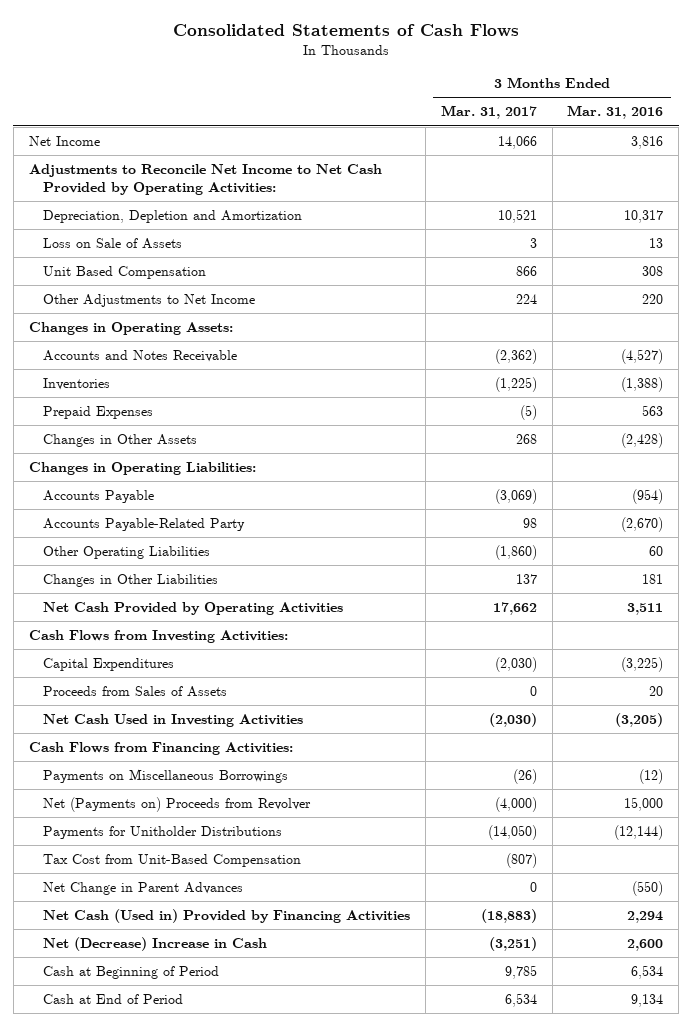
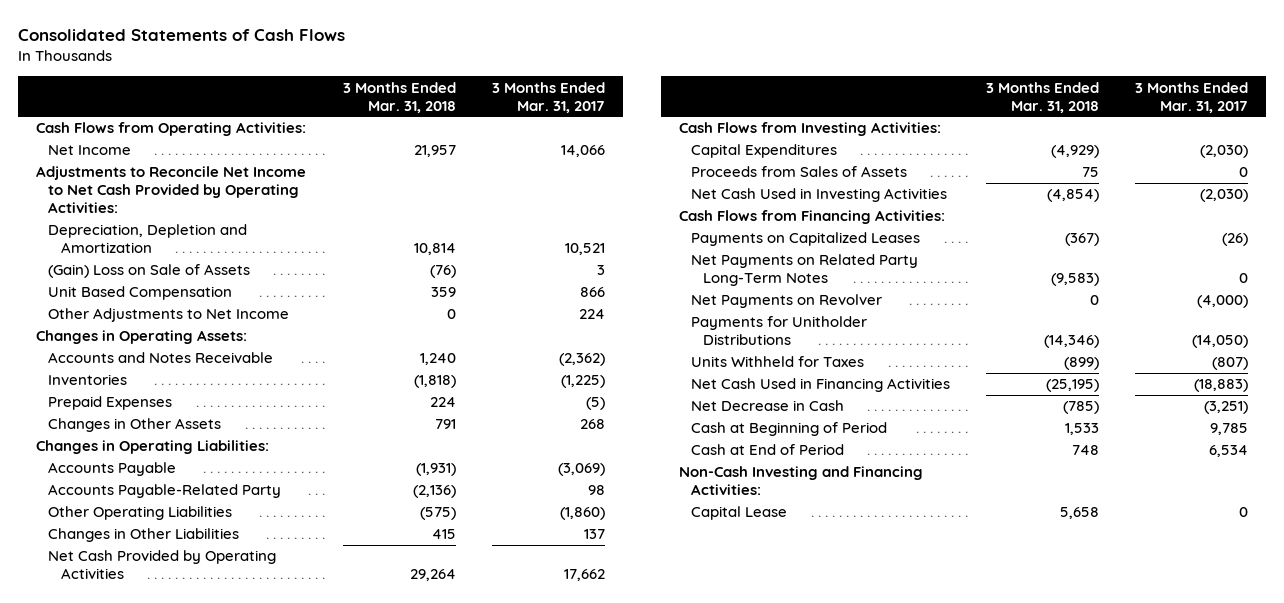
[567,105,664,120] Mar. 31, 2016 -> none
none -> [343,81,457,113] 3 Months Ended Mar. 31, 2018
none -> [36,122,307,137] Cash Flows from Operating Activities:
[43,238,183,250] Loss on Sale of Assets -> [48,264,251,279] (Gain) Loss on Sale of Assets
[43,769,289,784] Payments on Miscellaneous Borrowings -> none
none -> [691,232,921,247] Payments on Capitalized Leases
none -> [691,254,919,287] Net Payments on Related Party Long-Term Notes
[43,797,312,813] Net (Payments on) Proceeds from Revolver -> [691,294,883,309] Net Payments on Revolver
[43,882,244,896] Net Change in Parent Advances -> none
[43,854,302,868] Tax Cost from Unit-Based Compensation -> [691,356,865,368] Units Withheld for Taxes
[43,909,411,924] Net Cash (Used in) Provided by Financing Activities -> [691,378,951,393] Net Cash Used in Financing Activities
[43,937,268,952] Net (Decrease) Increase in Cash -> [691,400,845,412] Net Decrease in Cash
none -> [678,466,923,496] Non-Cash Investing and Financing Activities:
none -> [691,506,788,521] Capital Lease

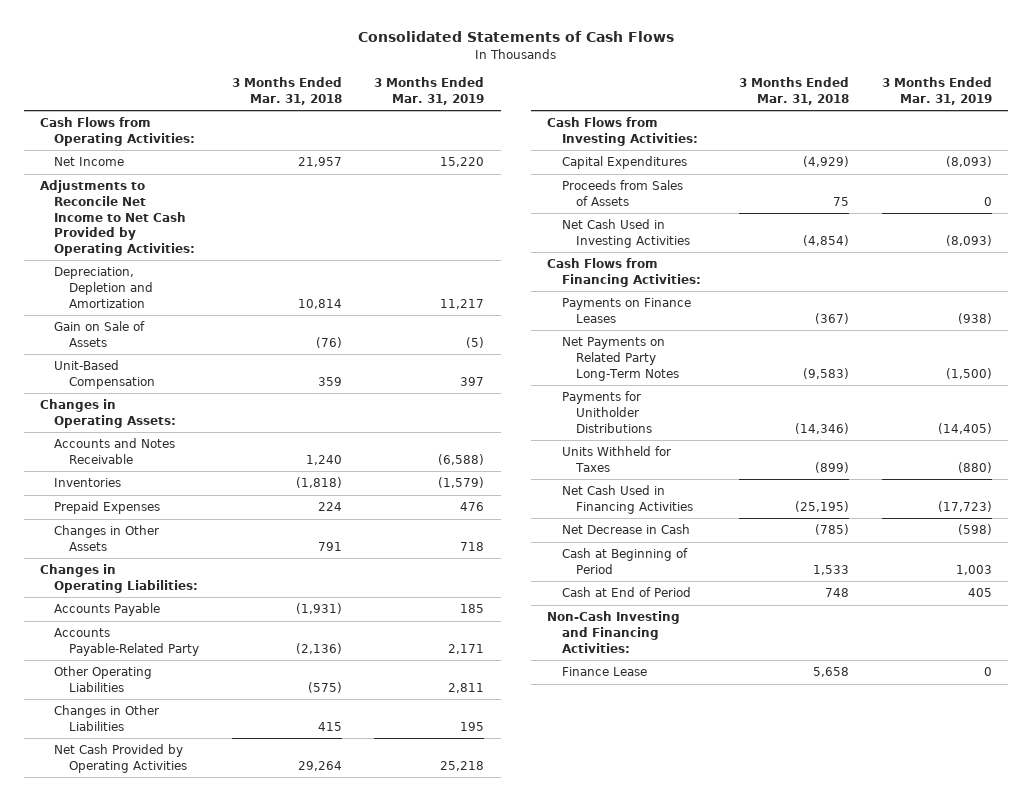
[492,81,606,113] 3 Months Ended Mar. 31, 2017 -> none
none -> [374,76,485,105] 3 Months Ended Mar. 31, 2019
[48,308,290,323] Other Adjustments to Net Income -> none
[48,264,251,279] (Gain) Loss on Sale of Assets -> [54,321,146,347] Gain on Sale of Assets
[48,286,233,301] Unit Based Compensation -> [54,360,156,389] Unit-Based Compensation
[691,232,921,247] Payments on Capitalized Leases -> [561,298,691,323] Payments on Finance Leases
[691,294,883,309] Net Payments on Revolver -> none
[691,506,788,521] Capital Lease -> [561,667,647,677] Finance Lease

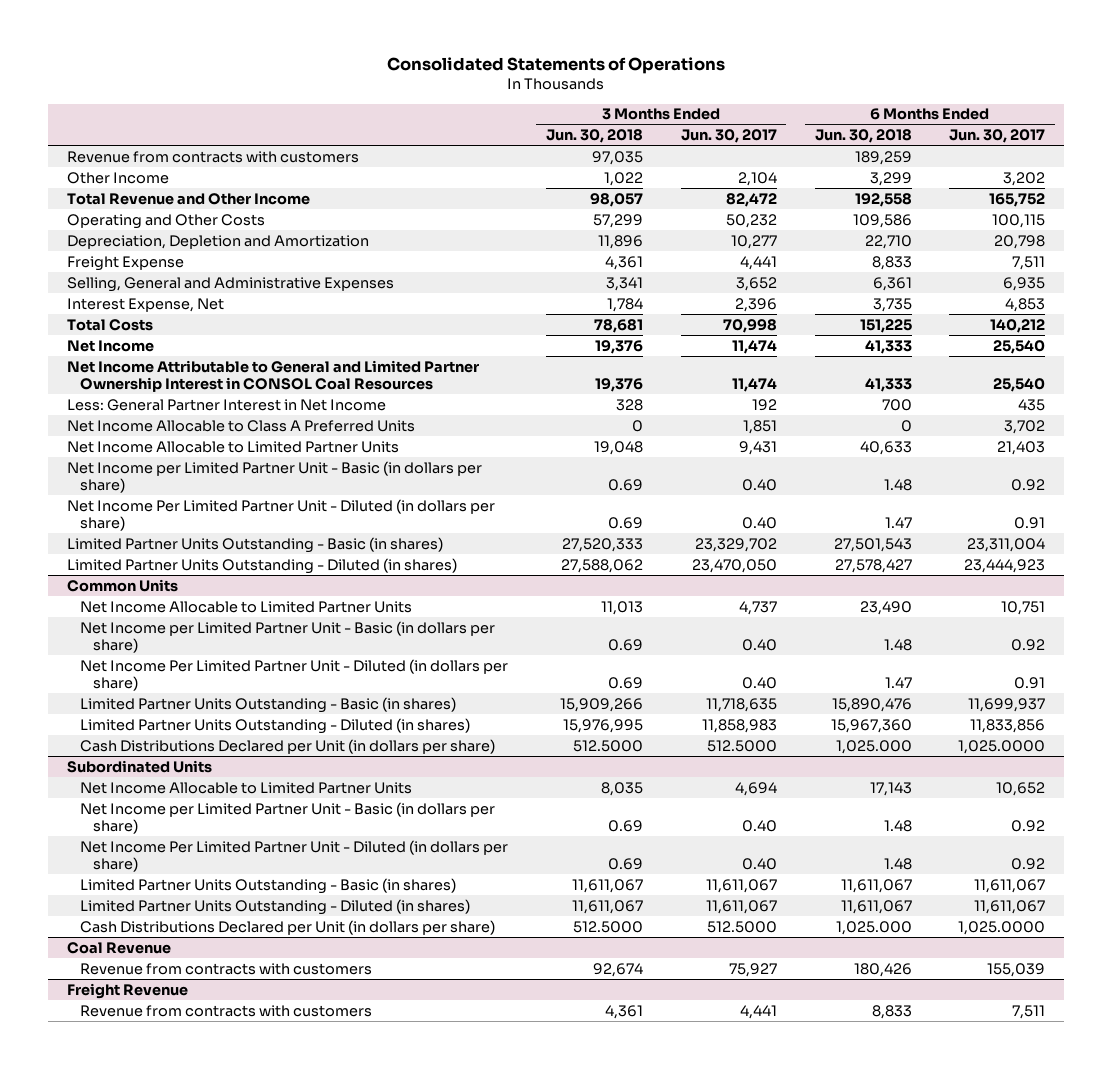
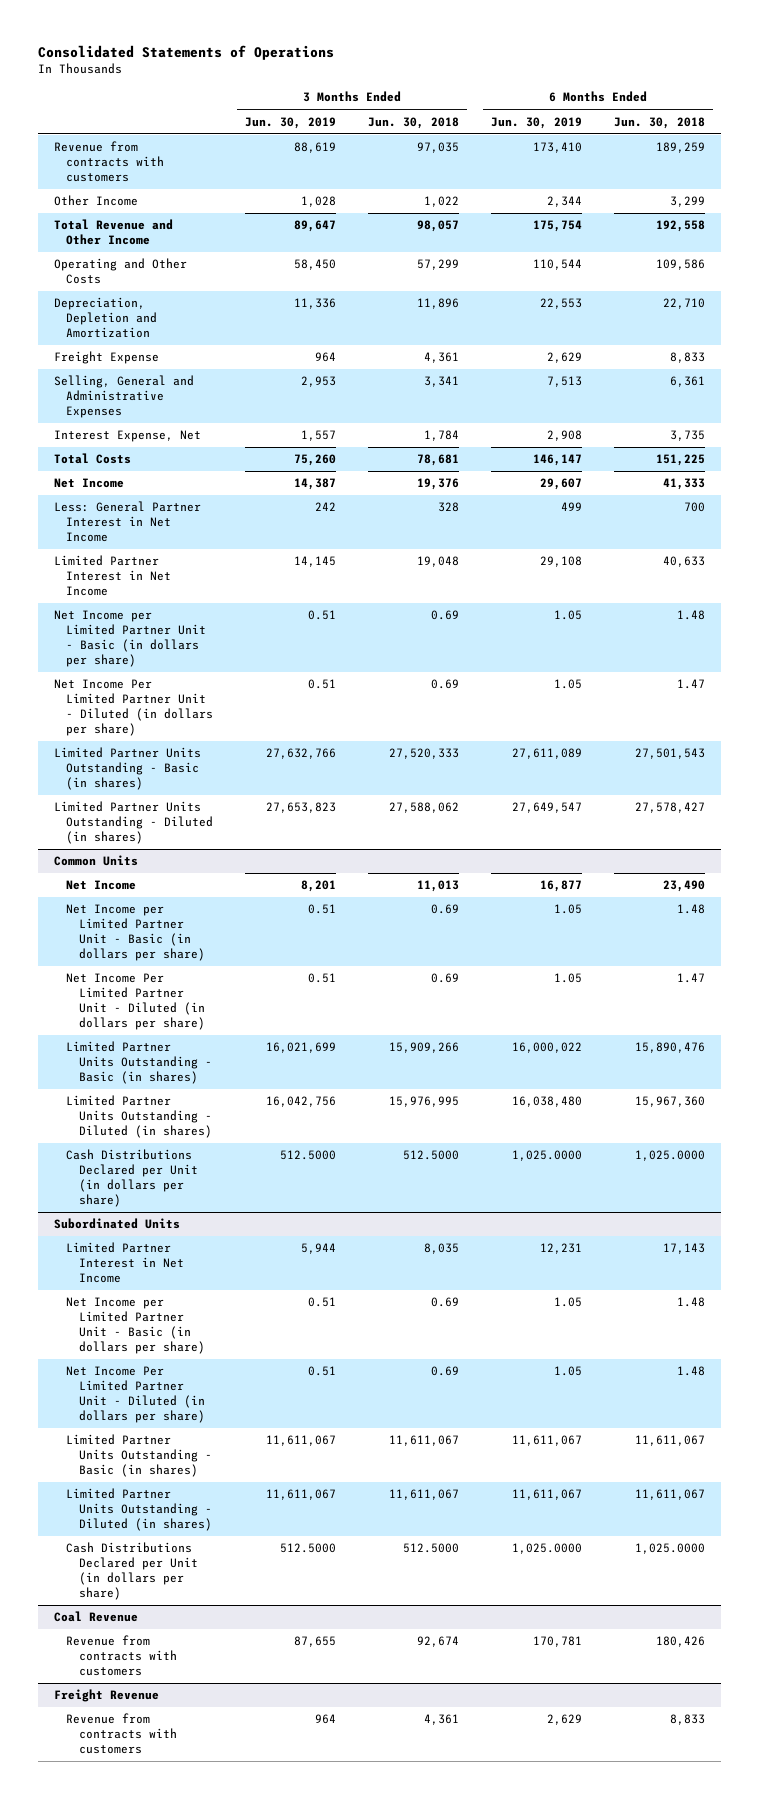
[680,129,777,144] Jun. 30, 2017 -> none
[949,129,1046,144] Jun. 30, 2017 -> none
none -> [245,116,337,129] Jun. 30, 2019
none -> [490,116,582,129] Jun. 30, 2019
[67,359,480,392] Net Income Attributable to General and Limited Partner Ownership Interest in CONSOL Coal Resources -> none
[67,419,416,432] Net Income Allocable to Class A Preferred Units -> none
[67,440,400,453] Net Income Allocable to Limited Partner Units -> [53,555,172,597] Limited Partner Interest in Net Income
[79,600,412,613] Net Income Allocable to Limited Partner Units -> [66,880,137,891] Net Income
[835,739,912,754] 1,025.000 -> [634,1150,705,1162] 1,025.0000
[79,781,412,794] Net Income Allocable to Limited Partner Units -> [66,1242,184,1284] Limited Partner Interest in Net Income
[835,920,912,935] 1,025.000 -> [634,1543,705,1555] 1,025.0000

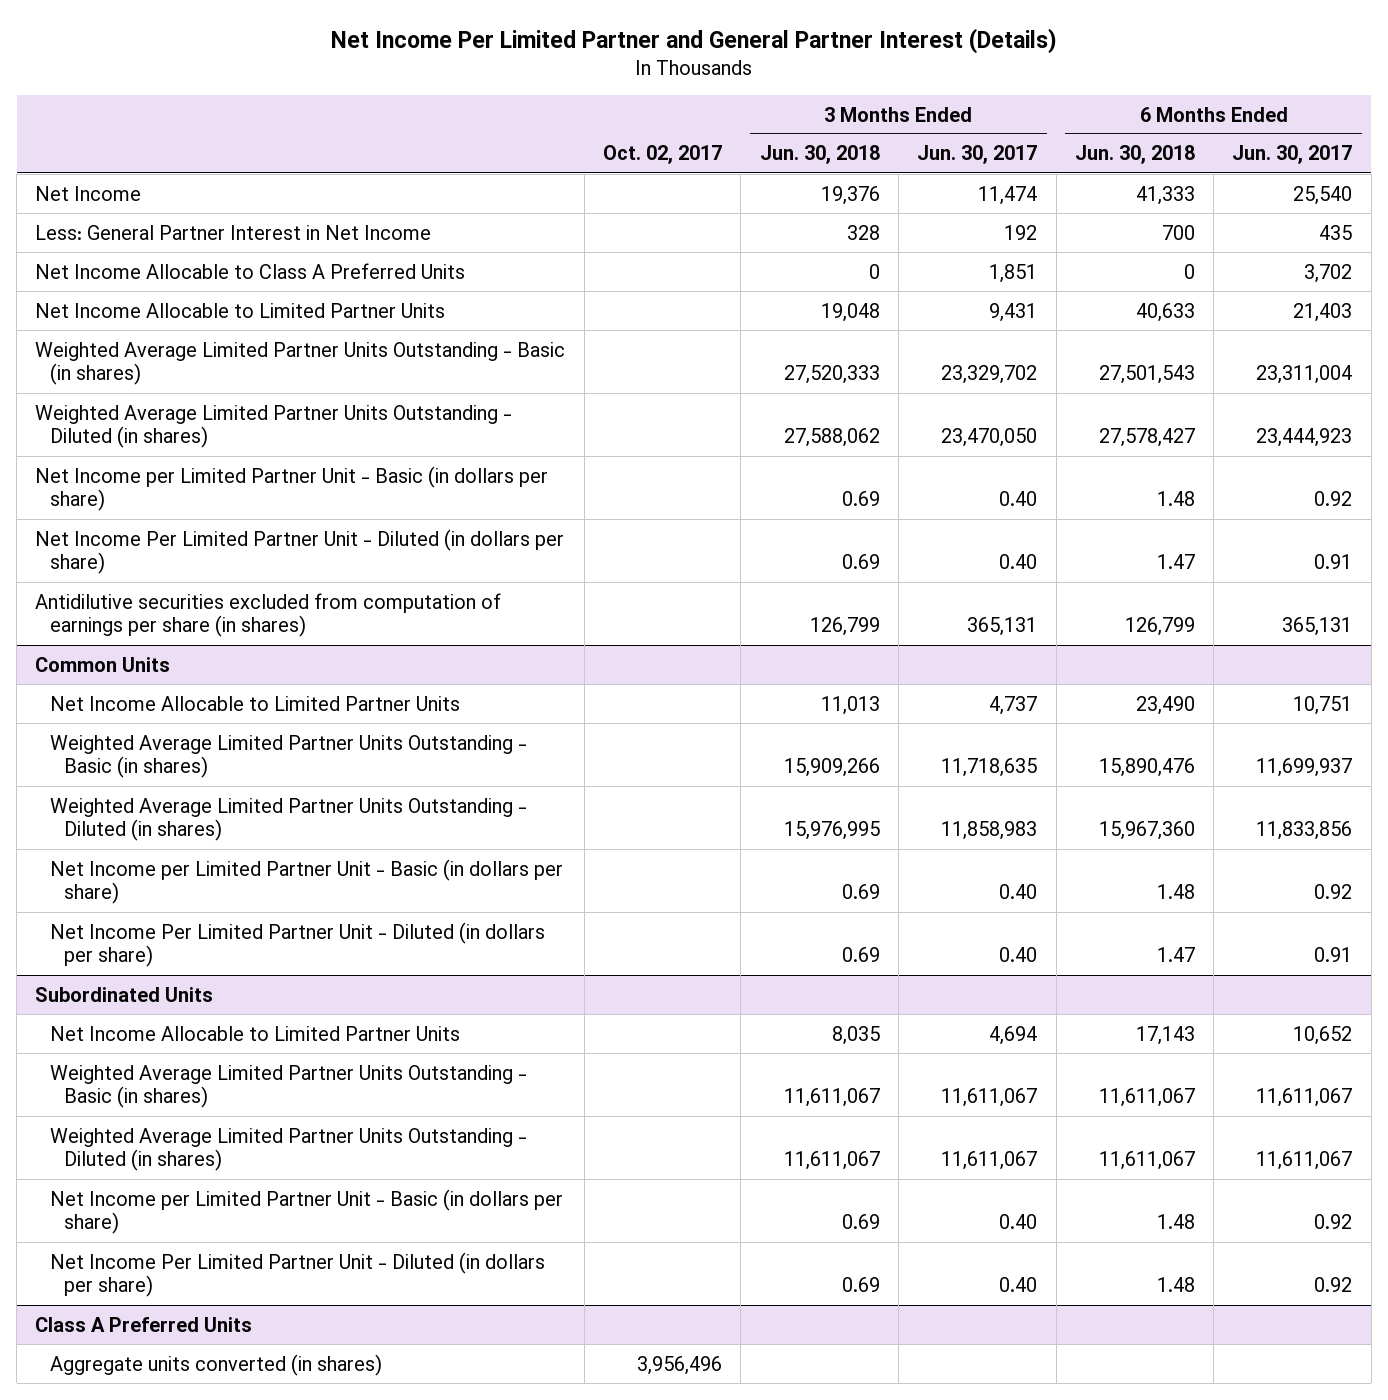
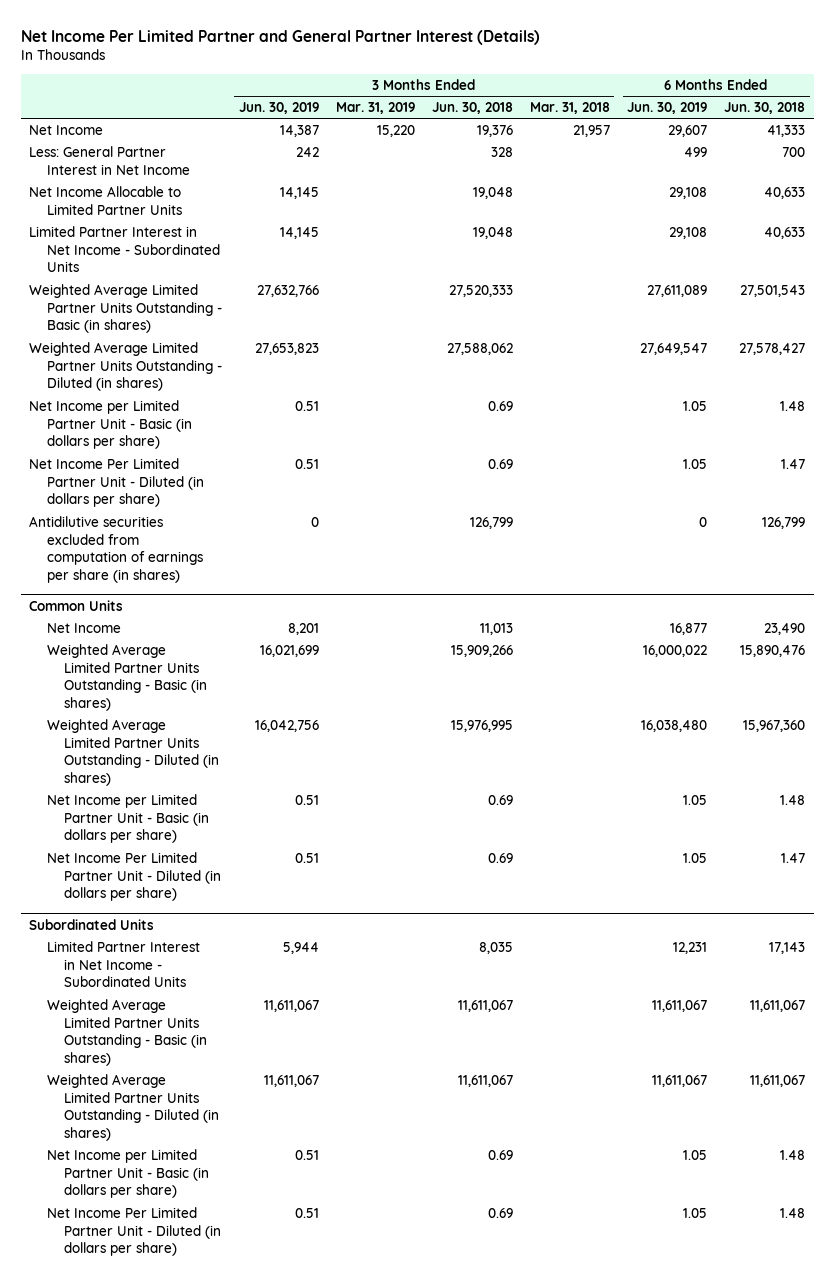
[603,145,723,165] Oct. 02, 2017 -> none
[917,145,1038,165] Jun. 30, 2017 -> none
[1232,145,1353,165] Jun. 30, 2017 -> none
none -> [238,101,319,114] Jun. 30, 2019
none -> [335,101,415,114] Mar. 31, 2019
none -> [530,101,611,114] Mar. 31, 2018
none -> [627,101,708,114] Jun. 30, 2019
[35,262,466,279] Net Income Allocable to Class A Preferred Units -> none
none -> [29,225,220,273] Limited Partner Interest in Net Income - Subordinated Units
[49,695,460,711] Net Income Allocable to Limited Partner Units -> [46,622,121,633] Net Income
[49,1025,460,1041] Net Income Allocable to Limited Partner Units -> [46,940,200,988] Limited Partner Interest in Net Income - Subordinated Units
[35,1316,253,1332] Class A Preferred Units -> none
[49,1353,382,1376] Aggregate units converted (in shares) -> none

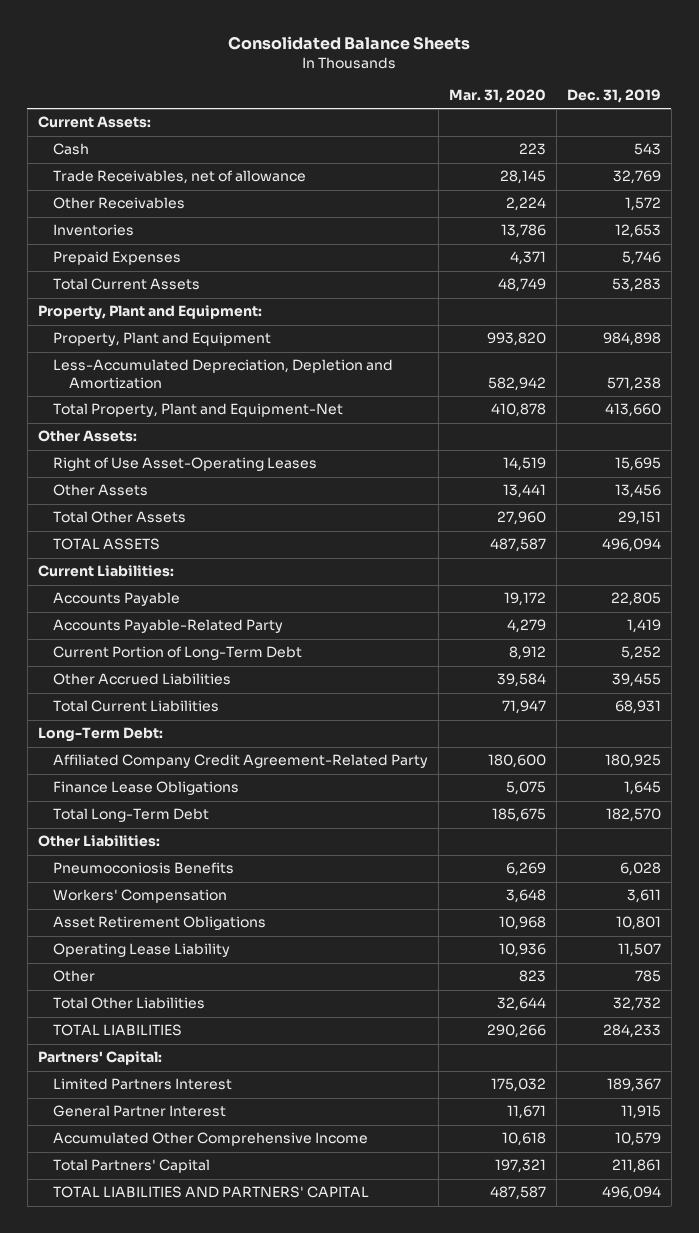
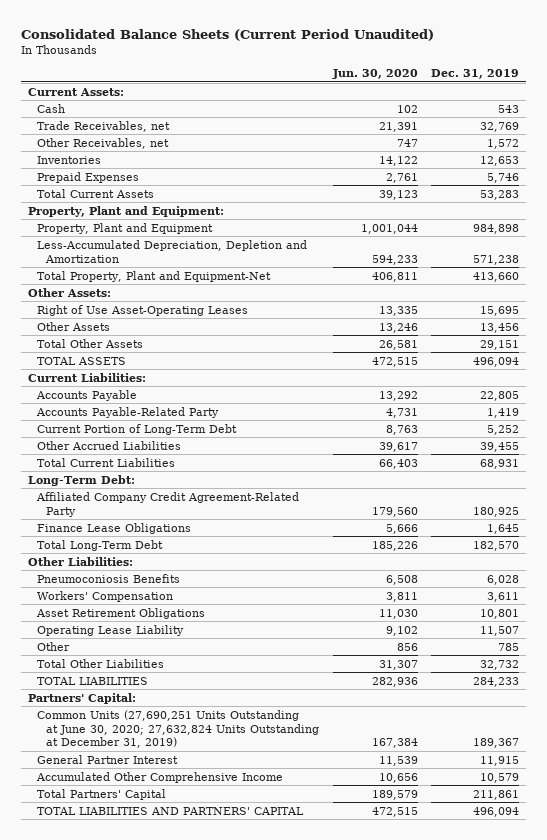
[228,35,471,50] Consolidated Balance Sheets -> [21,28,435,41] Consolidated Balance Sheets (Current Period Unaudited)
[449,89,547,104] Mar. 31, 2020 -> none
none -> [331,69,418,80] Jun. 30, 2020
[53,170,307,185] Trade Receivables, net of allowance -> [37,120,171,132] Trade Receivables, net
[53,197,186,210] Other Receivables -> [37,137,170,149] Other Receivables, net
[53,1078,233,1091] Limited Partners Interest -> [37,709,319,749] Common Units (27,690,251 Units Outstanding at June 30, 2020; 27,632,824 Units Outstanding at December 31, 2019)

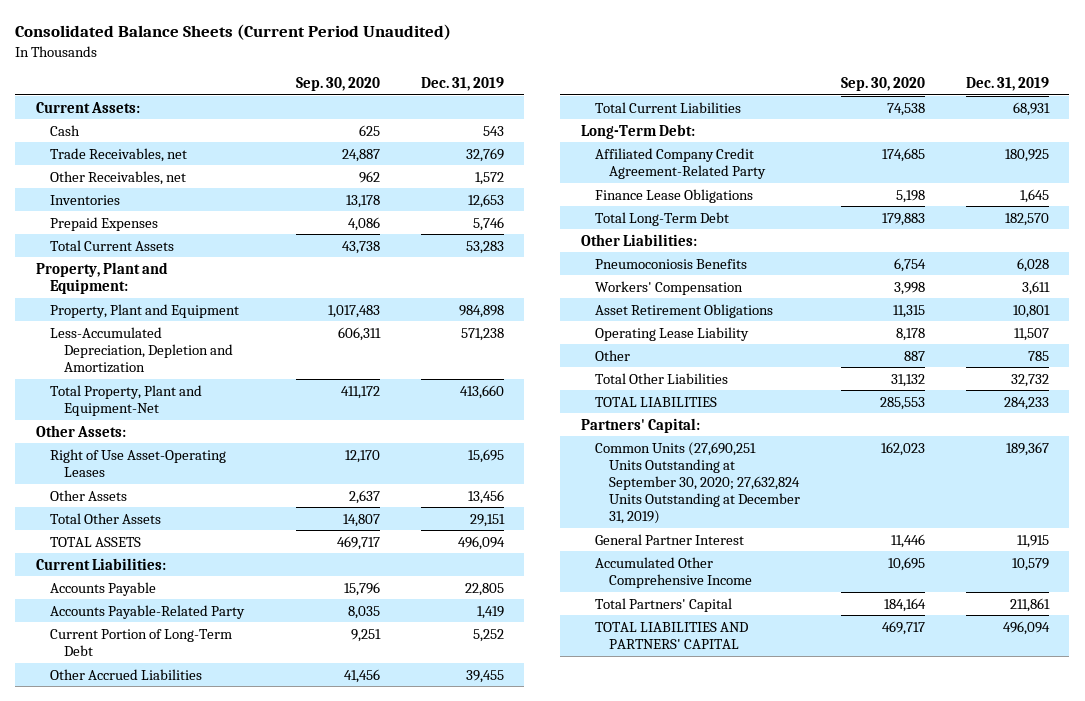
[331,69,418,80] Jun. 30, 2020 -> none
none -> [295,76,380,91] Sep. 30, 2020
[37,709,319,749] Common Units (27,690,251 Units Outstanding at June 30, 2020; 27,632,824 Units Outstanding at December 31, 2019) -> [594,441,801,525] Common Units (27,690,251 Units Outstanding at September 30, 2020; 27,632,824 Units Outstanding at December 31, 2019)

